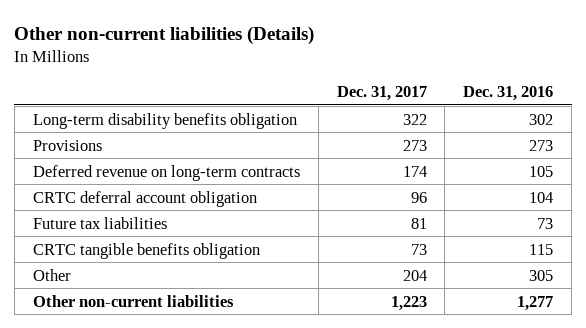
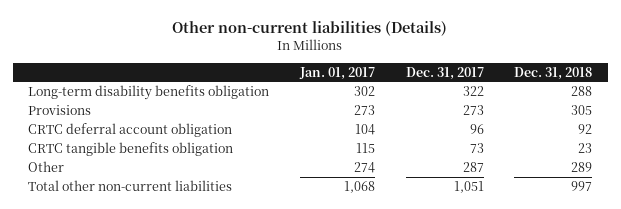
[463,85,554,101] Dec. 31, 2016 -> none
none -> [298,66,375,80] Jan. 01, 2017
none -> [514,66,593,80] Dec. 31, 2018
[32,164,300,181] Deferred revenue on long-term contracts -> none
[32,216,167,229] Future tax liabilities -> none
[402,269,427,281] 204 -> [462,161,484,172] 287
[32,294,234,307] Other non-current liabilities -> [28,179,233,191] Total other non-current liabilities
[390,295,427,311] 1,223 -> [453,180,484,193] 1,051

